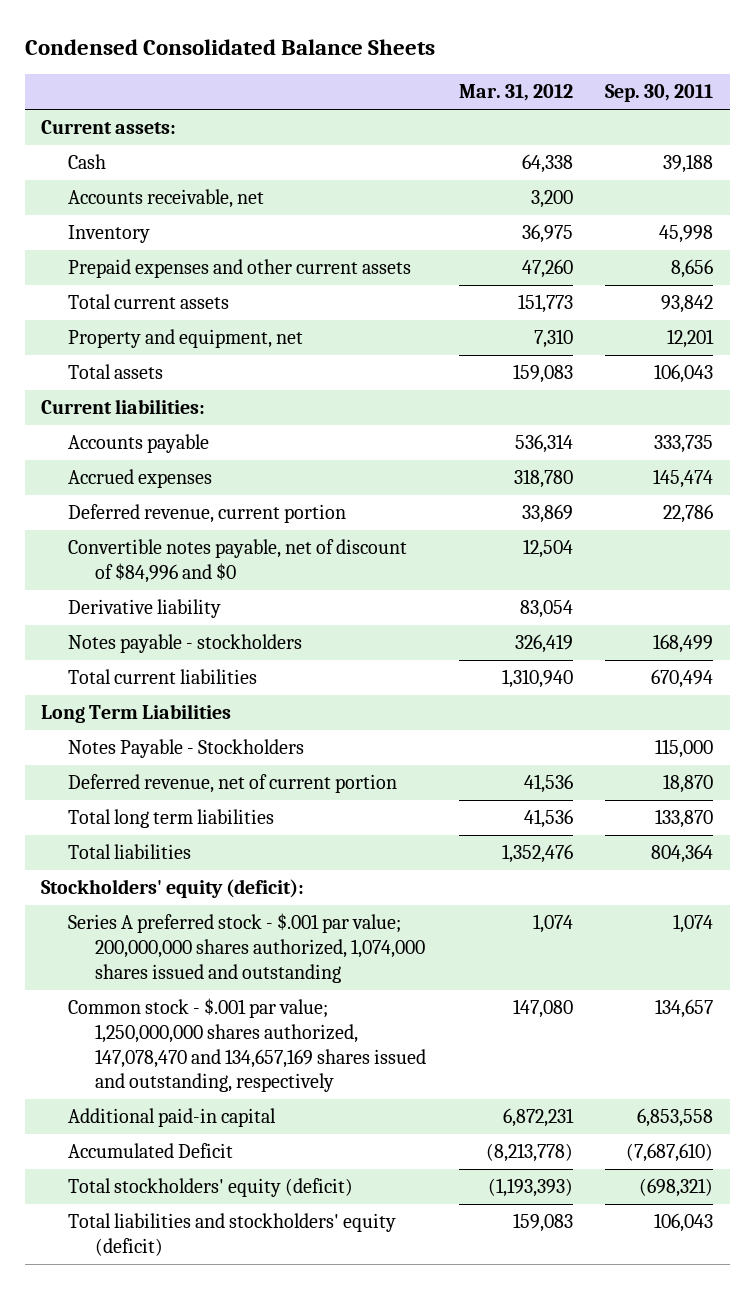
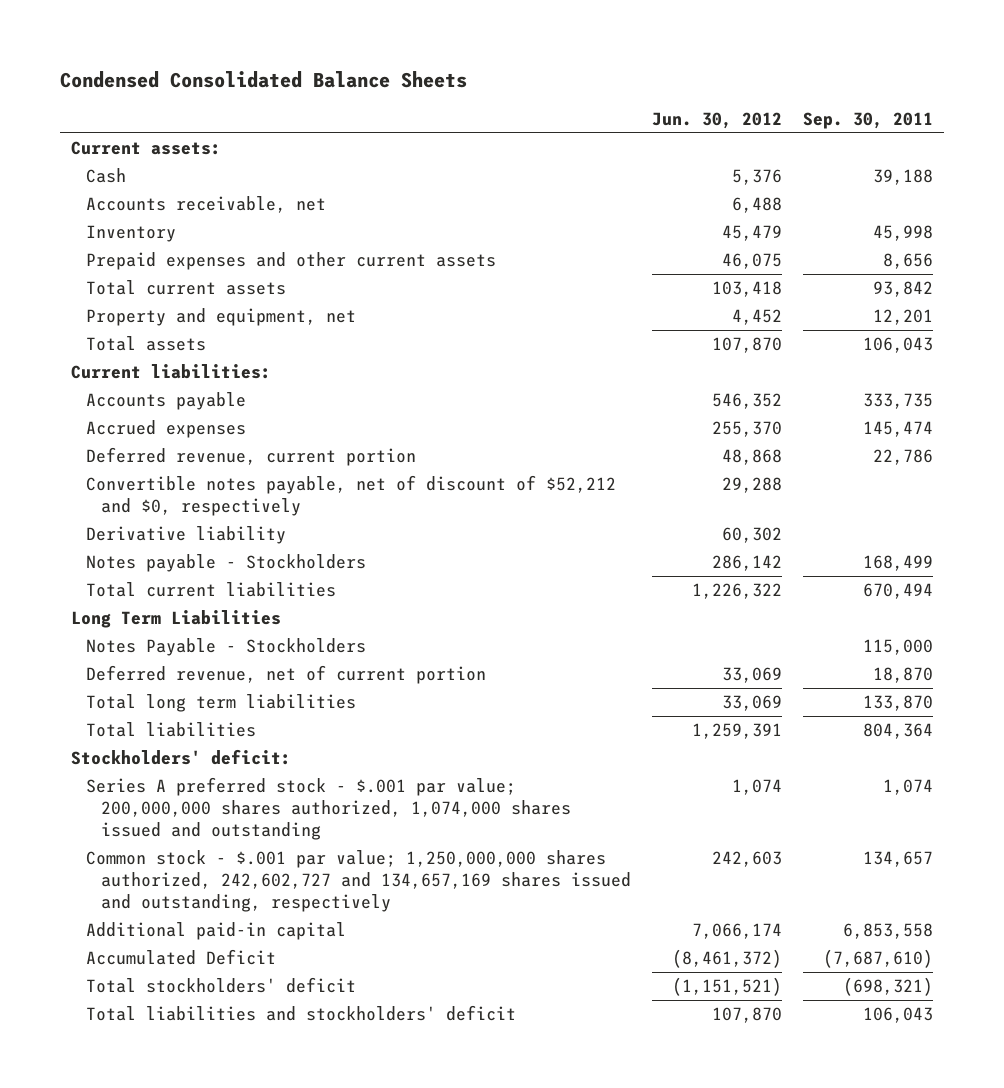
[458,84,573,102] Mar. 31, 2012 -> none
none -> [652,111,783,129] Jun. 30, 2012
[67,539,407,583] Convertible notes payable, net of discount of $84,996 and $0 -> [85,475,616,516] Convertible notes payable, net of discount of $52,212 and $0, respectively
[67,634,302,654] Notes payable - stockholders -> [85,554,366,573] Notes payable - Stockholders
[41,879,305,899] Stockholders' equity (deficit): -> [70,749,291,766] Stockholders' deficit:
[67,998,426,1093] Common stock - $.001 par value; 1,250,000,000 shares authorized, 147,078,470 and 134,657,169 shares issued and outstanding, respectively -> [85,850,631,912] Common stock - $.001 par value; 1,250,000,000 shares authorized, 242,602,727 and 134,657,169 shares issued and outstanding, respectively
[67,1178,353,1198] Total stockholders' equity (deficit) -> [85,977,356,994] Total stockholders' deficit
[67,1213,396,1256] Total liabilities and stockholders' equity (deficit) -> [85,1005,516,1022] Total liabilities and stockholders' deficit

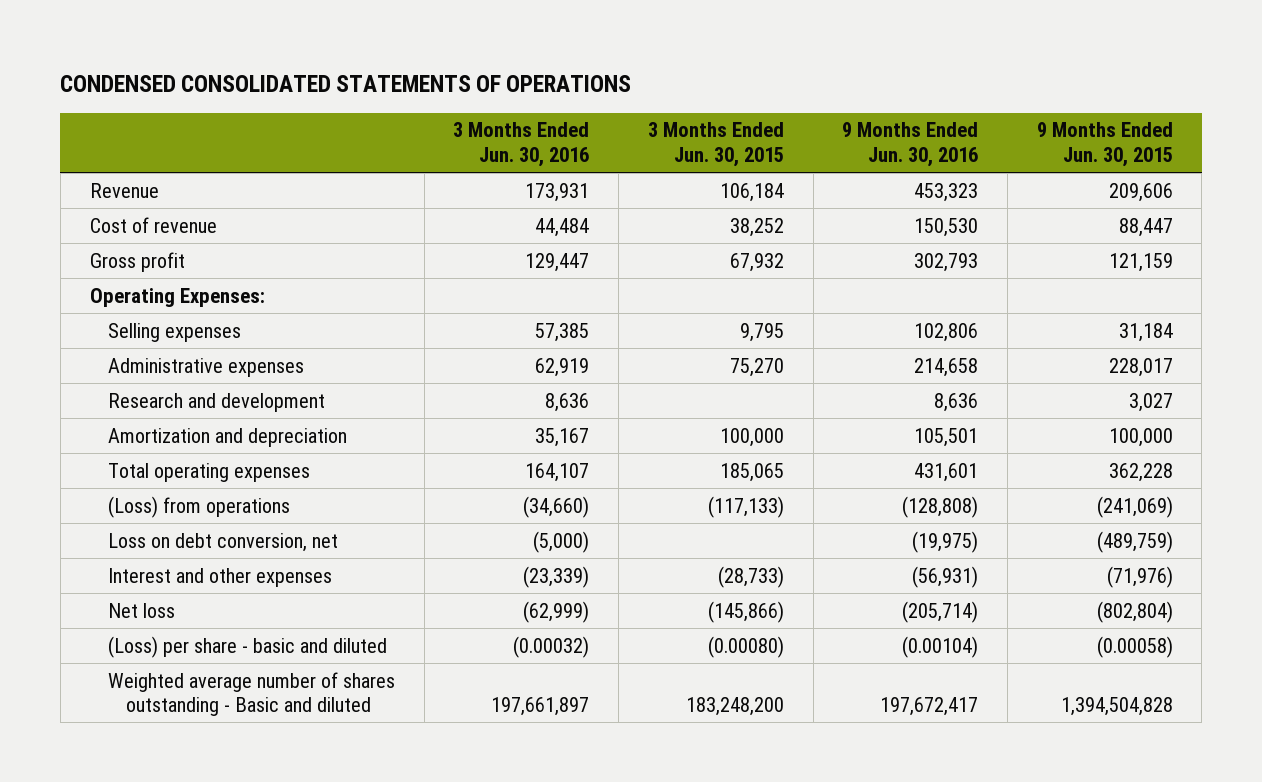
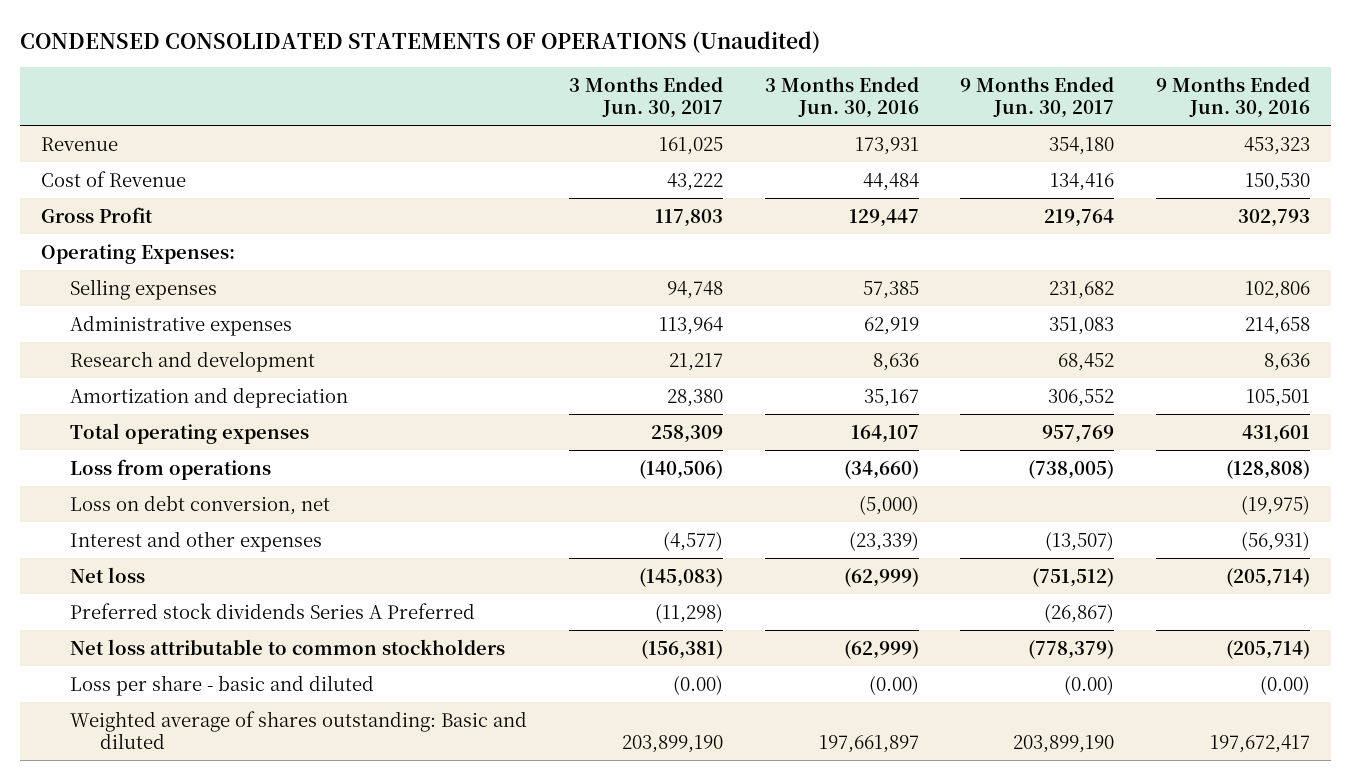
[60,75,632,93] CONDENSED CONSOLIDATED STATEMENTS OF OPERATIONS -> [20,31,821,54] CONDENSED CONSOLIDATED STATEMENTS OF OPERATIONS (Unaudited)
[647,122,784,168] 3 Months Ended Jun. 30, 2015 -> none
[1036,122,1173,168] 9 Months Ended Jun. 30, 2015 -> none
none -> [569,77,724,119] 3 Months Ended Jun. 30, 2017
none -> [960,77,1115,119] 9 Months Ended Jun. 30, 2017
[89,216,217,233] Cost of revenue -> [41,170,187,187] Cost of Revenue
[89,251,185,272] Gross profit -> [41,206,154,223] Gross Profit
[108,495,291,518] (Loss) from operations -> [70,458,272,480] Loss from operations
none -> [70,602,476,619] Preferred stock dividends Series A Preferred
none -> [70,638,506,655] Net loss attributable to common stockholders
[108,635,388,658] (Loss) per share - basic and diluted -> [70,674,375,696] Loss per share - basic and diluted
[513,635,590,658] (0.00032) -> [868,674,919,695] (0.00)
[902,635,979,658] (0.00104) -> [1259,674,1310,695] (0.00)
[108,671,396,717] Weighted average number of shares outstanding - Basic and diluted -> [70,710,528,749] Weighted average of shares outstanding: Basic and diluted

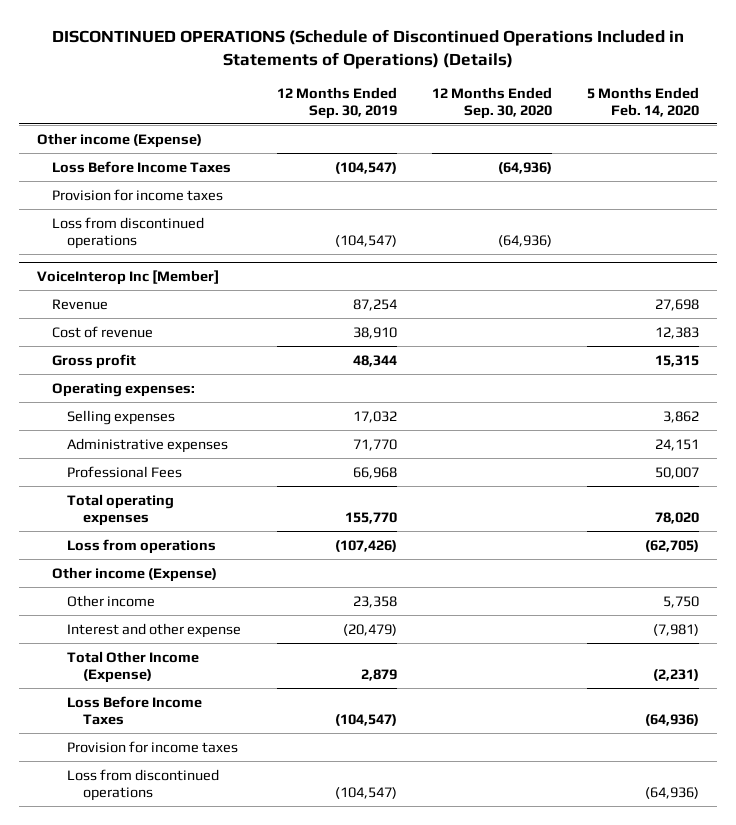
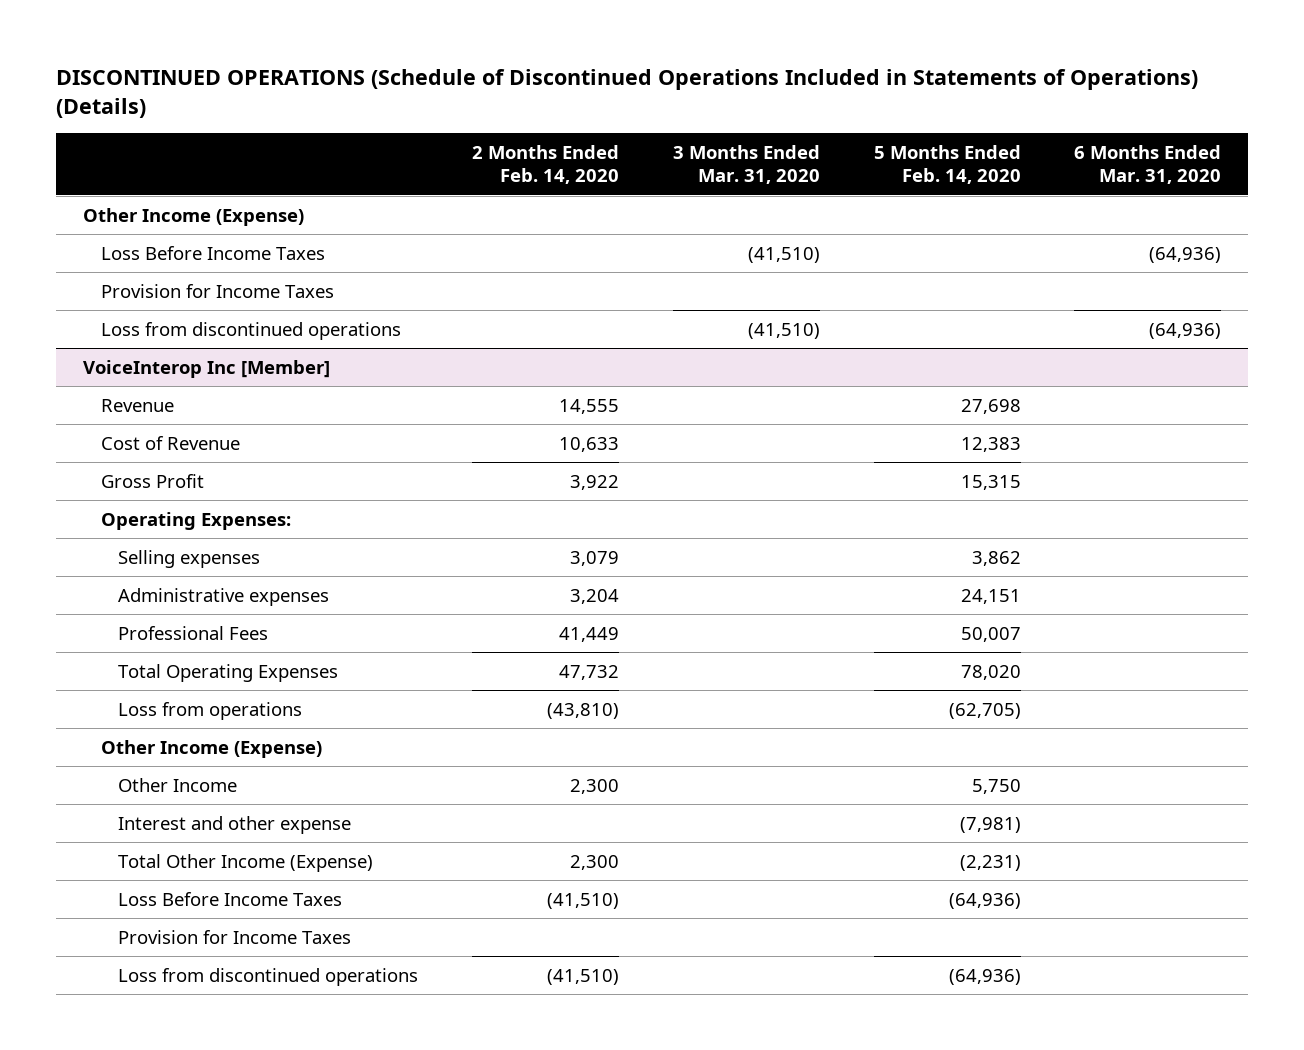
[276,86,397,119] 12 Months Ended Sep. 30, 2019 -> none
[431,86,552,119] 12 Months Ended Sep. 30, 2020 -> none
none -> [472,144,620,185] 2 Months Ended Feb. 14, 2020
none -> [672,144,820,185] 3 Months Ended Mar. 31, 2020
none -> [1074,144,1222,185] 6 Months Ended Mar. 31, 2020
[36,132,202,148] Other income (Expense) -> [83,207,305,226] Other Income (Expense)
[52,188,224,201] Provision for income taxes -> [100,283,334,298] Provision for Income Taxes
[52,325,154,338] Cost of revenue -> [100,435,240,450] Cost of Revenue
[52,353,137,369] Gross profit -> [100,473,204,488] Gross Profit
[52,382,196,397] Operating expenses: -> [100,511,291,530] Operating Expenses:
[67,493,175,526] Total operating expenses -> [118,663,339,682] Total Operating Expenses
[52,566,218,582] Other income (Expense) -> [100,739,322,758] Other Income (Expense)
[67,594,156,607] Other income -> [118,777,238,792] Other Income
[67,740,239,753] Provision for income taxes -> [118,929,352,944] Provision for Income Taxes

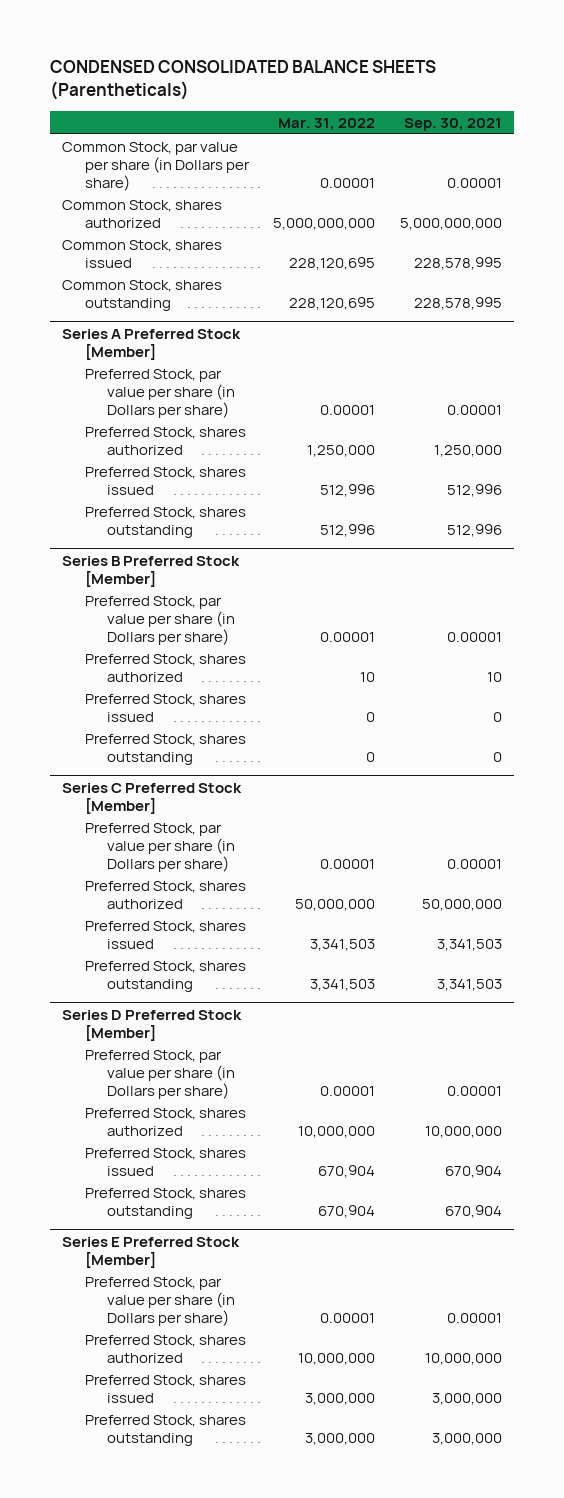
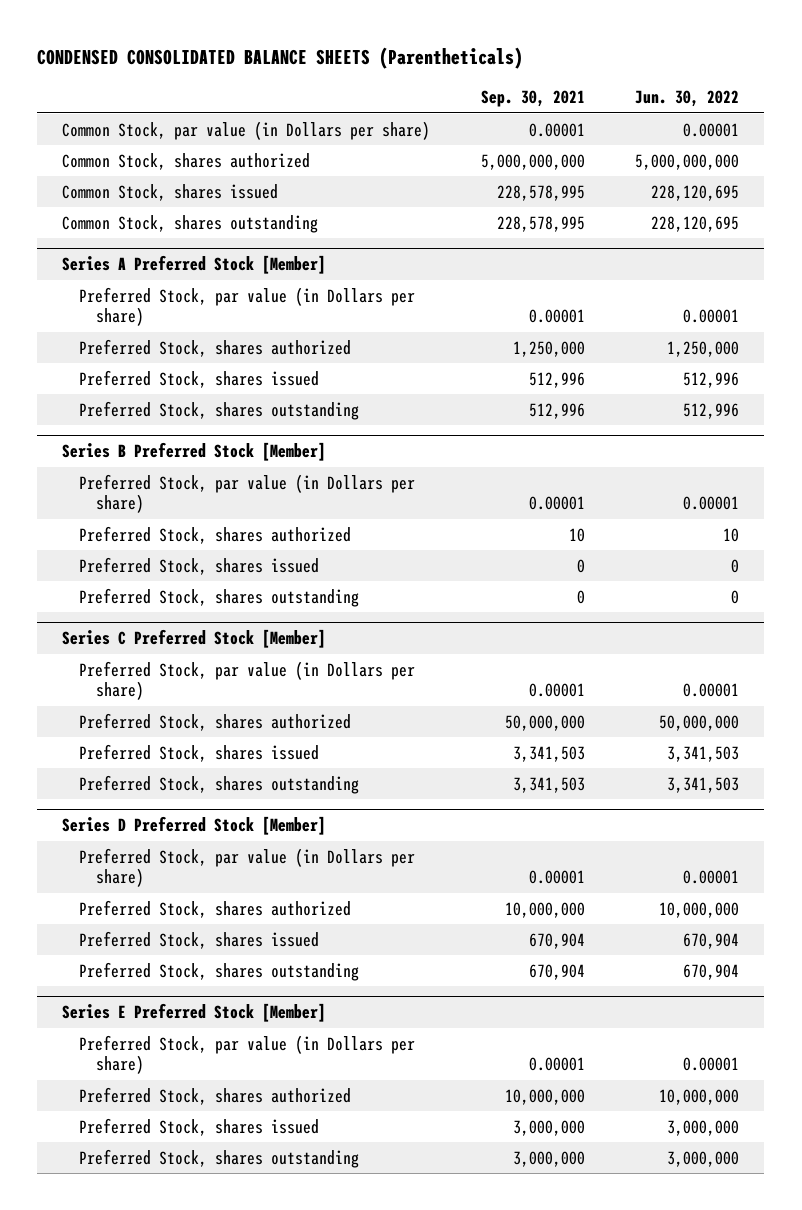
[278,117,376,131] Mar. 31, 2022 -> none
none -> [635,90,740,108] Jun. 30, 2022
[62,141,250,191] Common Stock, par value per share (in Dollars per share) -> [62,120,431,140] Common Stock, par value (in Dollars per share)
[84,368,236,418] Preferred Stock, par value per share (in Dollars per share) -> [79,286,416,327] Preferred Stock, par value (in Dollars per share)
[84,595,236,645] Preferred Stock, par value per share (in Dollars per share) -> [79,473,416,514] Preferred Stock, par value (in Dollars per share)
[84,822,236,872] Preferred Stock, par value per share (in Dollars per share) -> [79,660,416,701] Preferred Stock, par value (in Dollars per share)
[84,1049,236,1099] Preferred Stock, par value per share (in Dollars per share) -> [79,847,416,888] Preferred Stock, par value (in Dollars per share)
[84,1276,236,1326] Preferred Stock, par value per share (in Dollars per share) -> [79,1034,416,1075] Preferred Stock, par value (in Dollars per share)

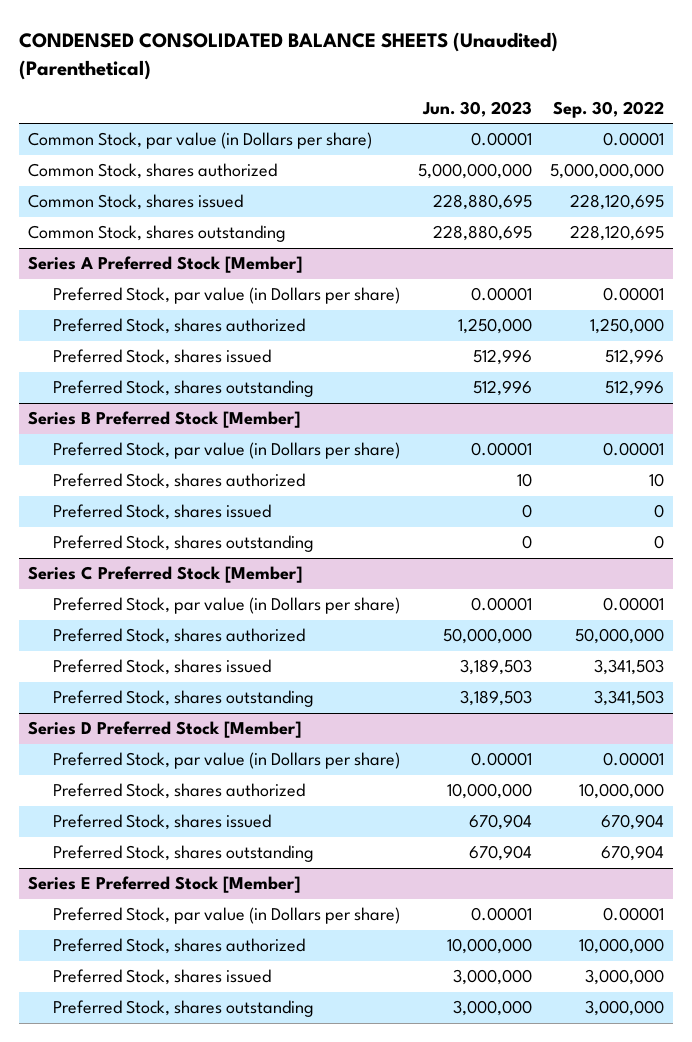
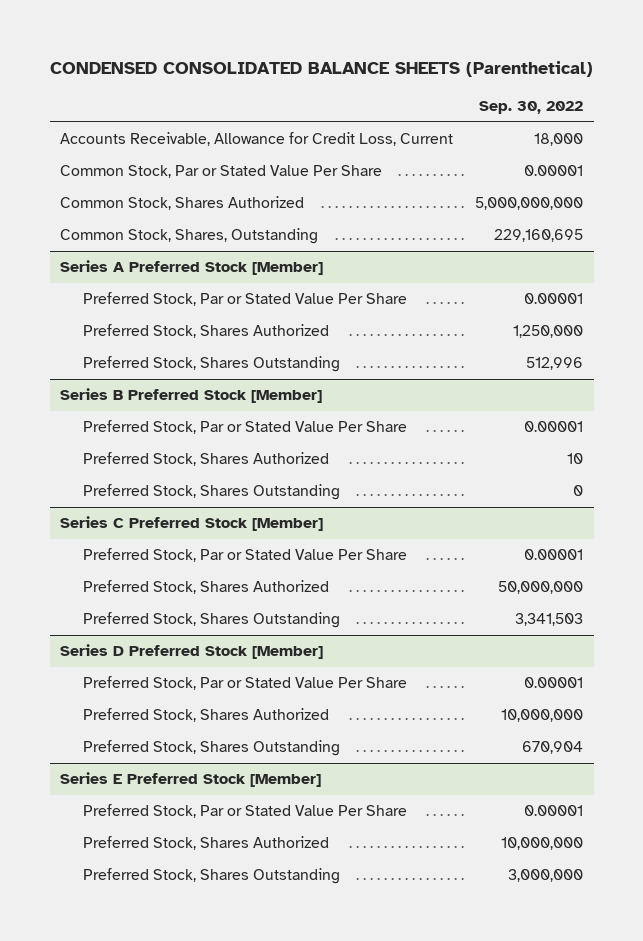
[19,32,559,80] CONDENSED CONSOLIDATED BALANCE SHEETS (Unaudited) (Parenthetical) -> [49,61,593,78] CONDENSED CONSOLIDATED BALANCE SHEETS (Parenthetical)
[421,100,532,117] Jun. 30, 2023 -> none
[28,194,244,211] Common Stock, shares issued -> none
none -> [60,132,454,147] Accounts Receivable, Allowance for Credit Loss, Current
[28,132,373,150] Common Stock, par value (in Dollars per share) -> [60,165,383,179] Common Stock, Par or Stated Value Per Share
[28,163,278,180] Common Stock, shares authorized -> [60,196,305,211] Common Stock, Shares Authorized
[28,225,287,243] Common Stock, shares outstanding -> [60,228,319,245] Common Stock, Shares, Outstanding
[569,225,664,242] 228,120,695 -> [493,229,583,243] 229,160,695
[52,349,271,366] Preferred Stock, shares issued -> none
[52,287,400,305] Preferred Stock, par value (in Dollars per share) -> [83,292,408,307] Preferred Stock, Par or Stated Value Per Share
[52,318,305,335] Preferred Stock, shares authorized -> [83,324,330,339] Preferred Stock, Shares Authorized
[52,380,314,398] Preferred Stock, shares outstanding -> [83,356,341,373] Preferred Stock, Shares Outstanding
[52,504,271,521] Preferred Stock, shares issued -> none
[52,442,400,460] Preferred Stock, par value (in Dollars per share) -> [83,420,408,435] Preferred Stock, Par or Stated Value Per Share
[52,473,305,490] Preferred Stock, shares authorized -> [83,452,330,467] Preferred Stock, Shares Authorized
[52,535,314,553] Preferred Stock, shares outstanding -> [83,484,341,501] Preferred Stock, Shares Outstanding
[52,659,271,676] Preferred Stock, shares issued -> none
[52,597,400,615] Preferred Stock, par value (in Dollars per share) -> [83,548,408,563] Preferred Stock, Par or Stated Value Per Share
[52,628,305,645] Preferred Stock, shares authorized -> [83,580,330,595] Preferred Stock, Shares Authorized
[52,690,314,708] Preferred Stock, shares outstanding -> [83,612,341,629] Preferred Stock, Shares Outstanding
[52,814,271,831] Preferred Stock, shares issued -> none
[52,752,400,770] Preferred Stock, par value (in Dollars per share) -> [83,676,408,691] Preferred Stock, Par or Stated Value Per Share
[52,783,305,800] Preferred Stock, shares authorized -> [83,708,330,723] Preferred Stock, Shares Authorized
[52,845,314,863] Preferred Stock, shares outstanding -> [83,740,341,757] Preferred Stock, Shares Outstanding
[52,969,271,986] Preferred Stock, shares issued -> none
[52,907,400,925] Preferred Stock, par value (in Dollars per share) -> [83,804,408,819] Preferred Stock, Par or Stated Value Per Share
[52,938,305,955] Preferred Stock, shares authorized -> [83,836,330,851] Preferred Stock, Shares Authorized
[52,1000,314,1018] Preferred Stock, shares outstanding -> [83,868,341,885] Preferred Stock, Shares Outstanding

